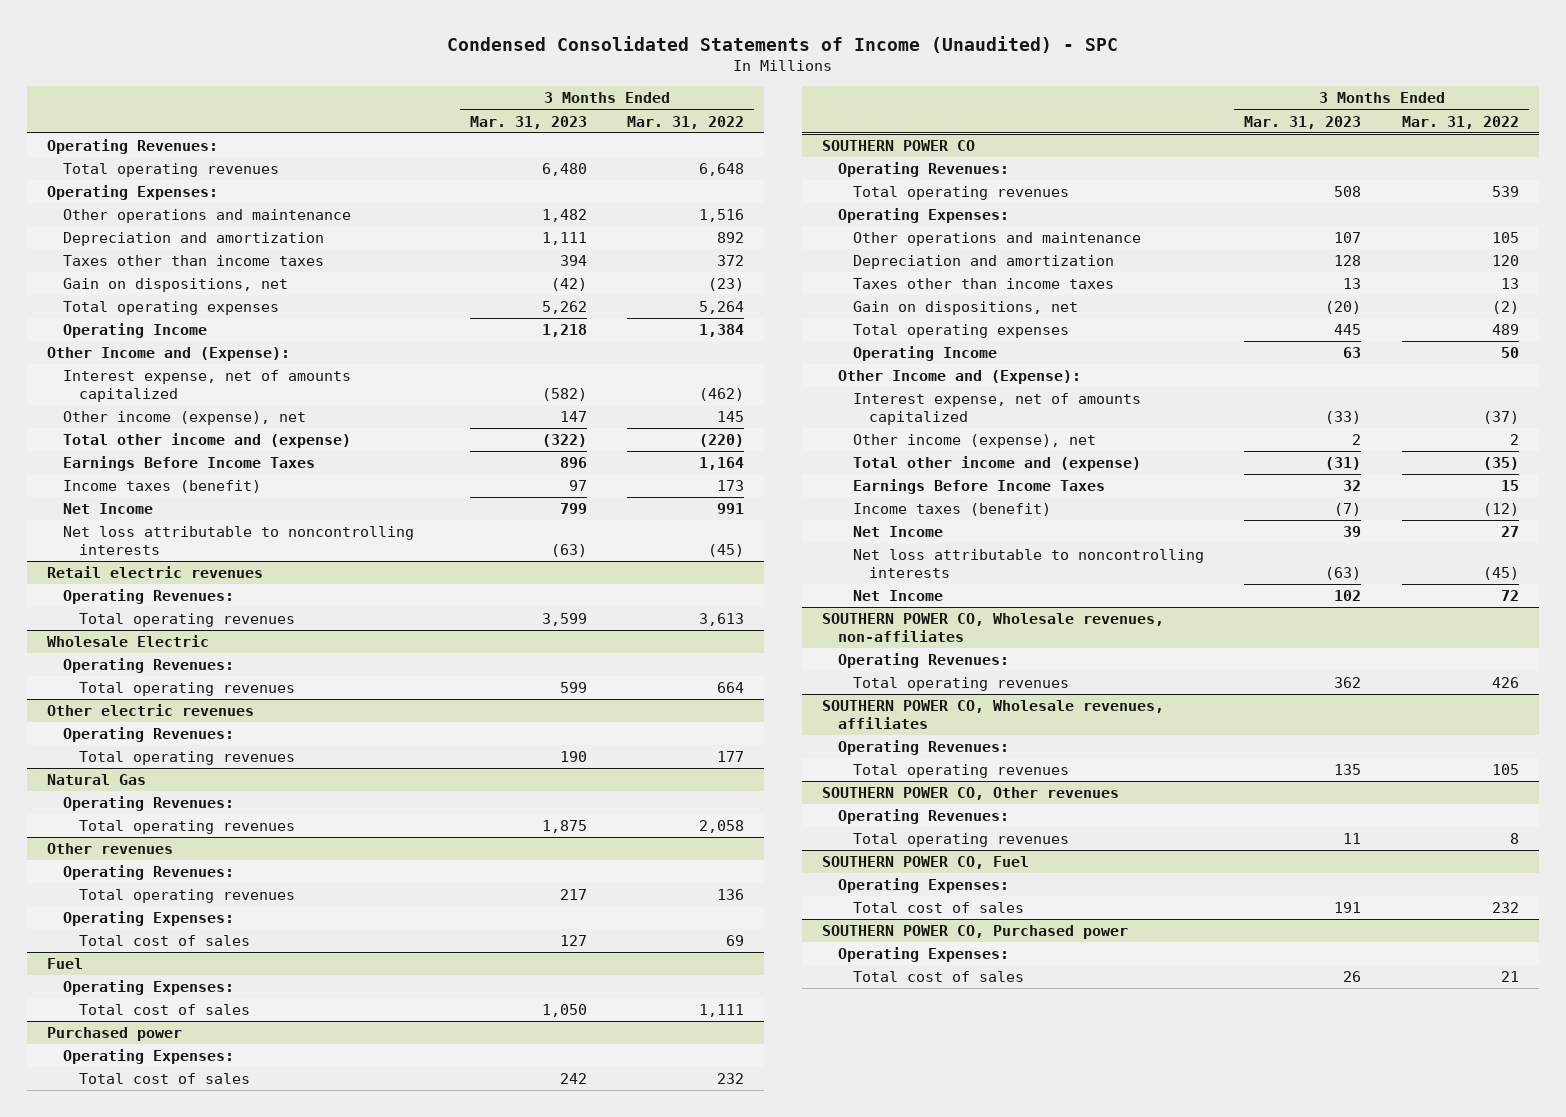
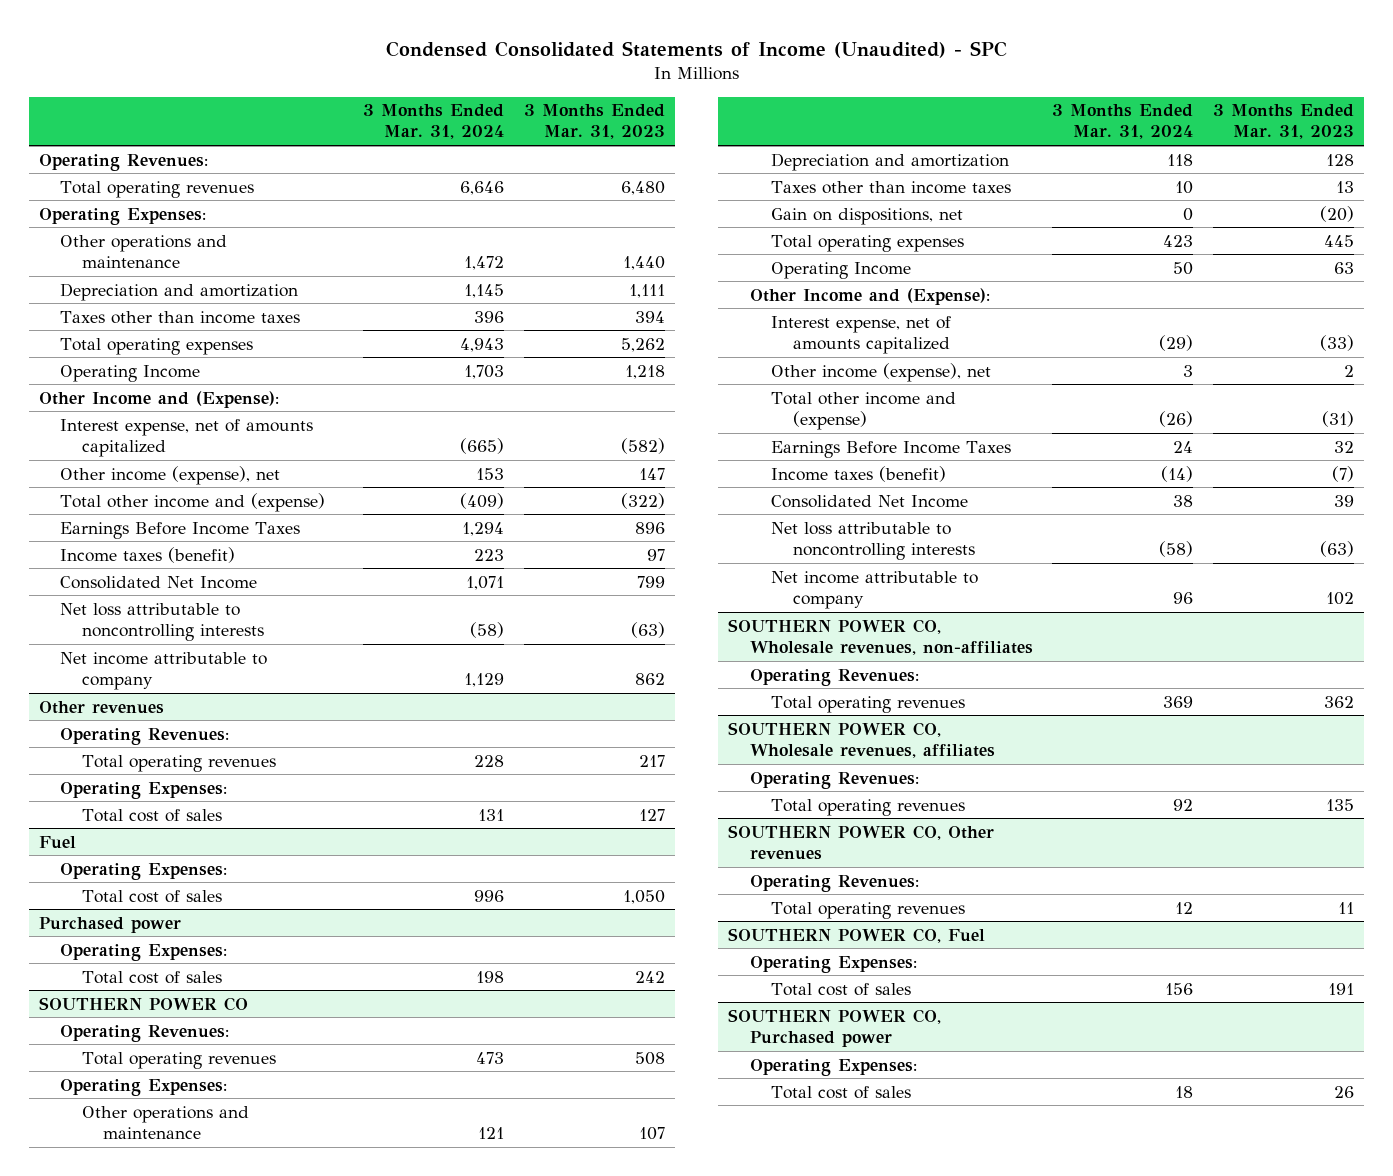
[627,115,745,129] Mar. 31, 2022 -> none
none -> [363,104,505,140] 3 Months Ended Mar. 31, 2024
[541,209,587,223] 1,482 -> [623,255,666,270] 1,440
[62,278,288,293] Gain on dispositions, net -> none
[62,503,153,515] Net Income -> [60,575,258,589] Consolidated Net Income
[47,566,264,579] Retail electric revenues -> none
[62,589,234,605] Operating Revenues: -> none
[78,613,295,628] Total operating revenues -> none
[47,635,210,648] Wholesale Electric -> none
[62,658,234,674] Operating Revenues: -> none
[78,682,295,697] Total operating revenues -> none
[47,704,255,717] Other electric revenues -> none
[62,727,234,743] Operating Revenues: -> none
[78,751,295,766] Total operating revenues -> none
[47,774,147,786] Natural Gas -> none
[62,796,234,812] Operating Revenues: -> none
[78,820,295,835] Total operating revenues -> none
none -> [60,651,268,690] Net income attributable to company
[853,526,944,538] Net Income -> [771,494,969,508] Consolidated Net Income
[853,590,944,602] Net Income -> none
none -> [771,570,979,609] Net income attributable to company

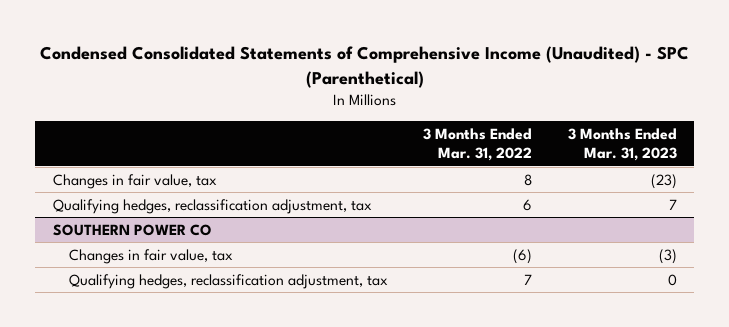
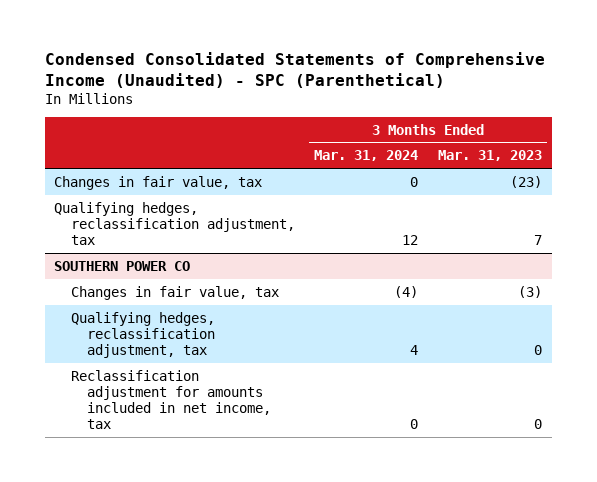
[423,127,533,162] 3 Months Ended Mar. 31, 2022 -> none
none -> [314,150,419,162] Mar. 31, 2024
none -> [70,369,271,430] Reclassification adjustment for amounts included in net income, tax

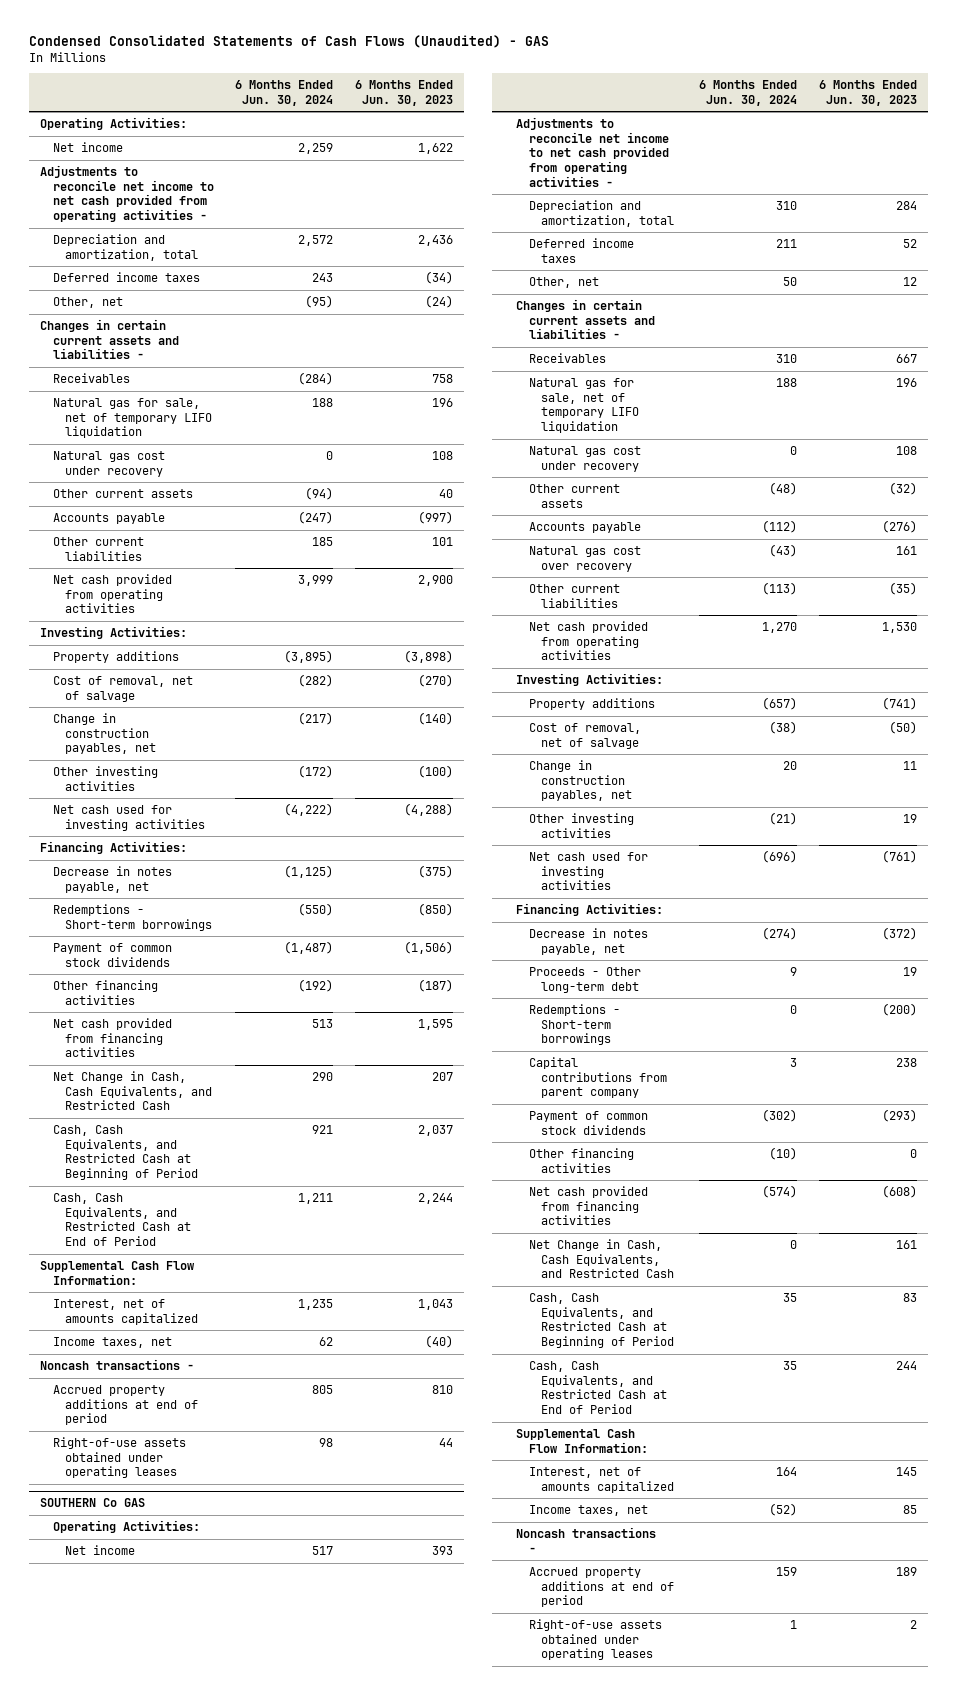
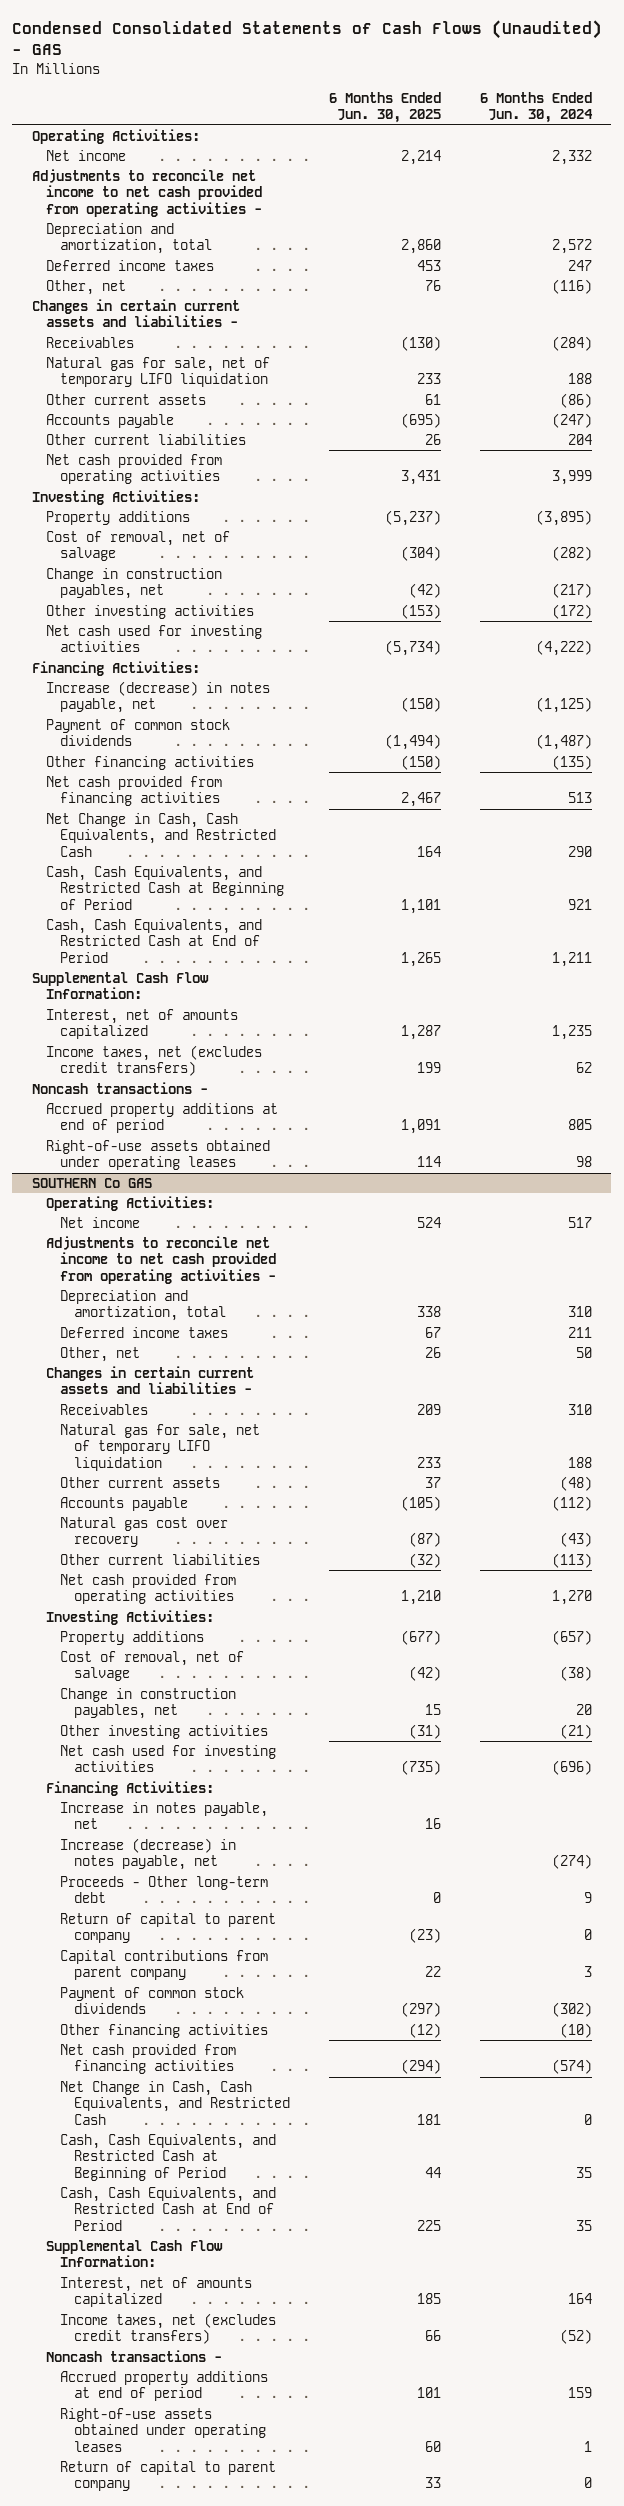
[355,79,454,106] 6 Months Ended Jun. 30, 2023 -> none
none -> [329,91,442,124] 6 Months Ended Jun. 30, 2025
[298,142,334,154] 2,259 -> [552,149,593,165] 2,332
[312,272,334,282] 243 -> [568,259,593,271] 247
[305,294,334,308] (95) -> [552,278,593,294] (116)
[52,450,165,477] Natural gas cost under recovery -> none
[305,486,334,500] (94) -> [560,392,593,408] (86)
[312,536,334,546] 185 -> [568,433,593,445] 204
[52,903,213,931] Redemptions - Short-term borrowings -> none
[52,865,172,893] Decrease in notes payable, net -> [45,680,270,714] Increase (decrease) in notes payable, net
[298,978,334,992] (192) -> [552,754,593,770] (135)
[52,1336,172,1348] Income taxes, net -> [45,1044,262,1077] Income taxes, net (excludes credit transfers)
[528,445,641,472] Natural gas cost under recovery -> none
none -> [60,1801,269,1830] Increase in notes payable, net
[528,927,648,955] Decrease in notes payable, net -> [60,1837,237,1871] Increase (decrease) in notes payable, net
[528,1003,620,1046] Redemptions - Short-term borrowings -> none
none -> [60,1912,277,1944] Return of capital to parent company
[528,1504,648,1516] Income taxes, net -> [60,2312,277,2345] Income taxes, net (excludes credit transfers)
none -> [60,2460,277,2492] Return of capital to parent company

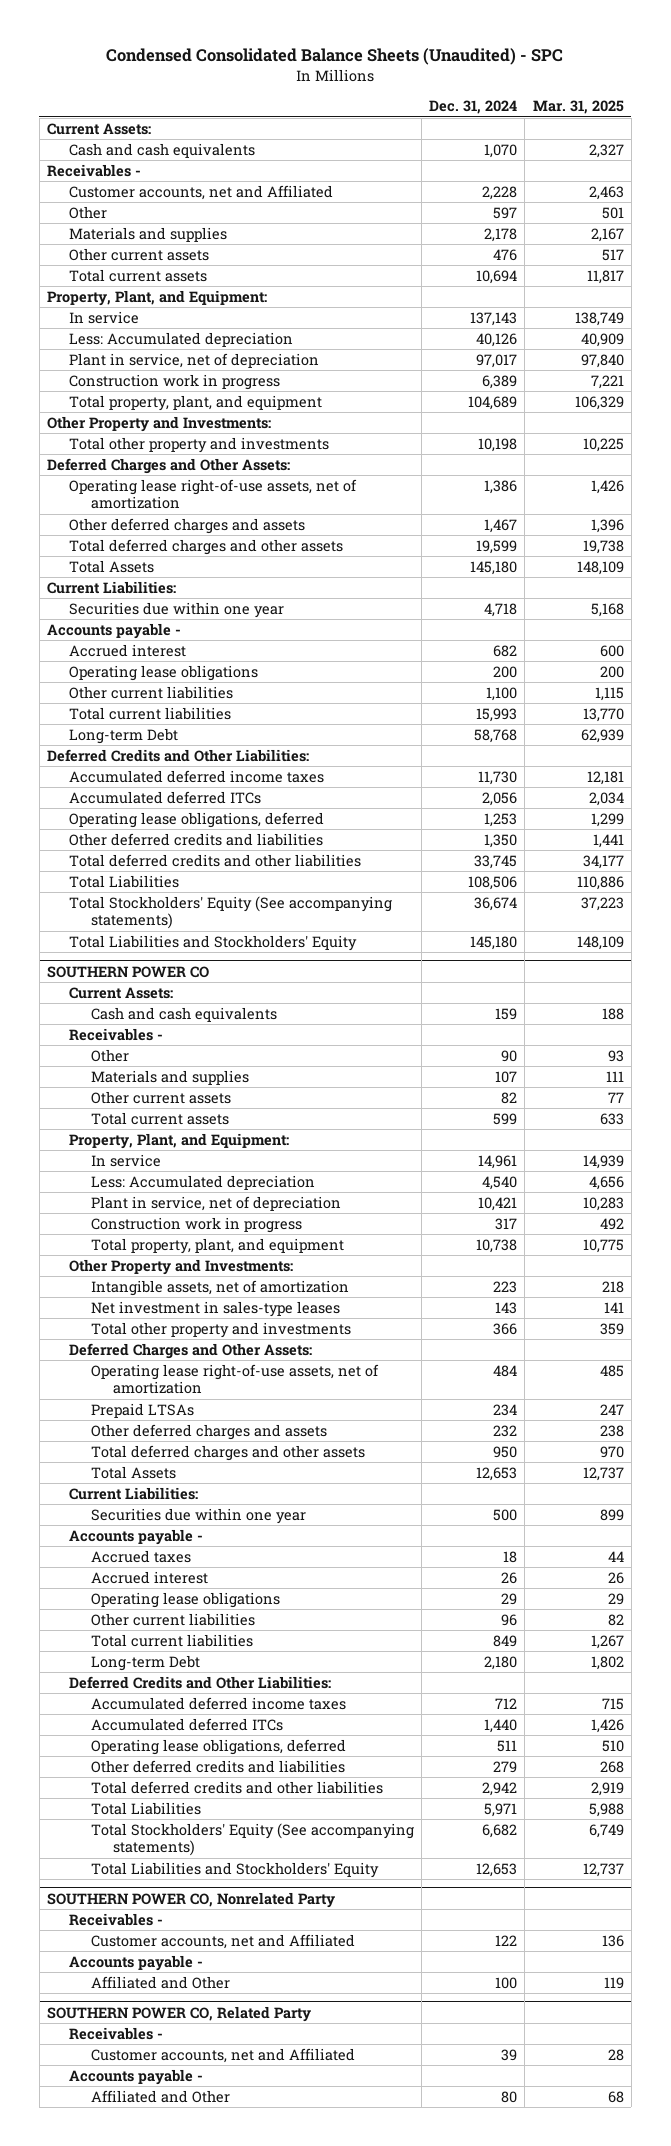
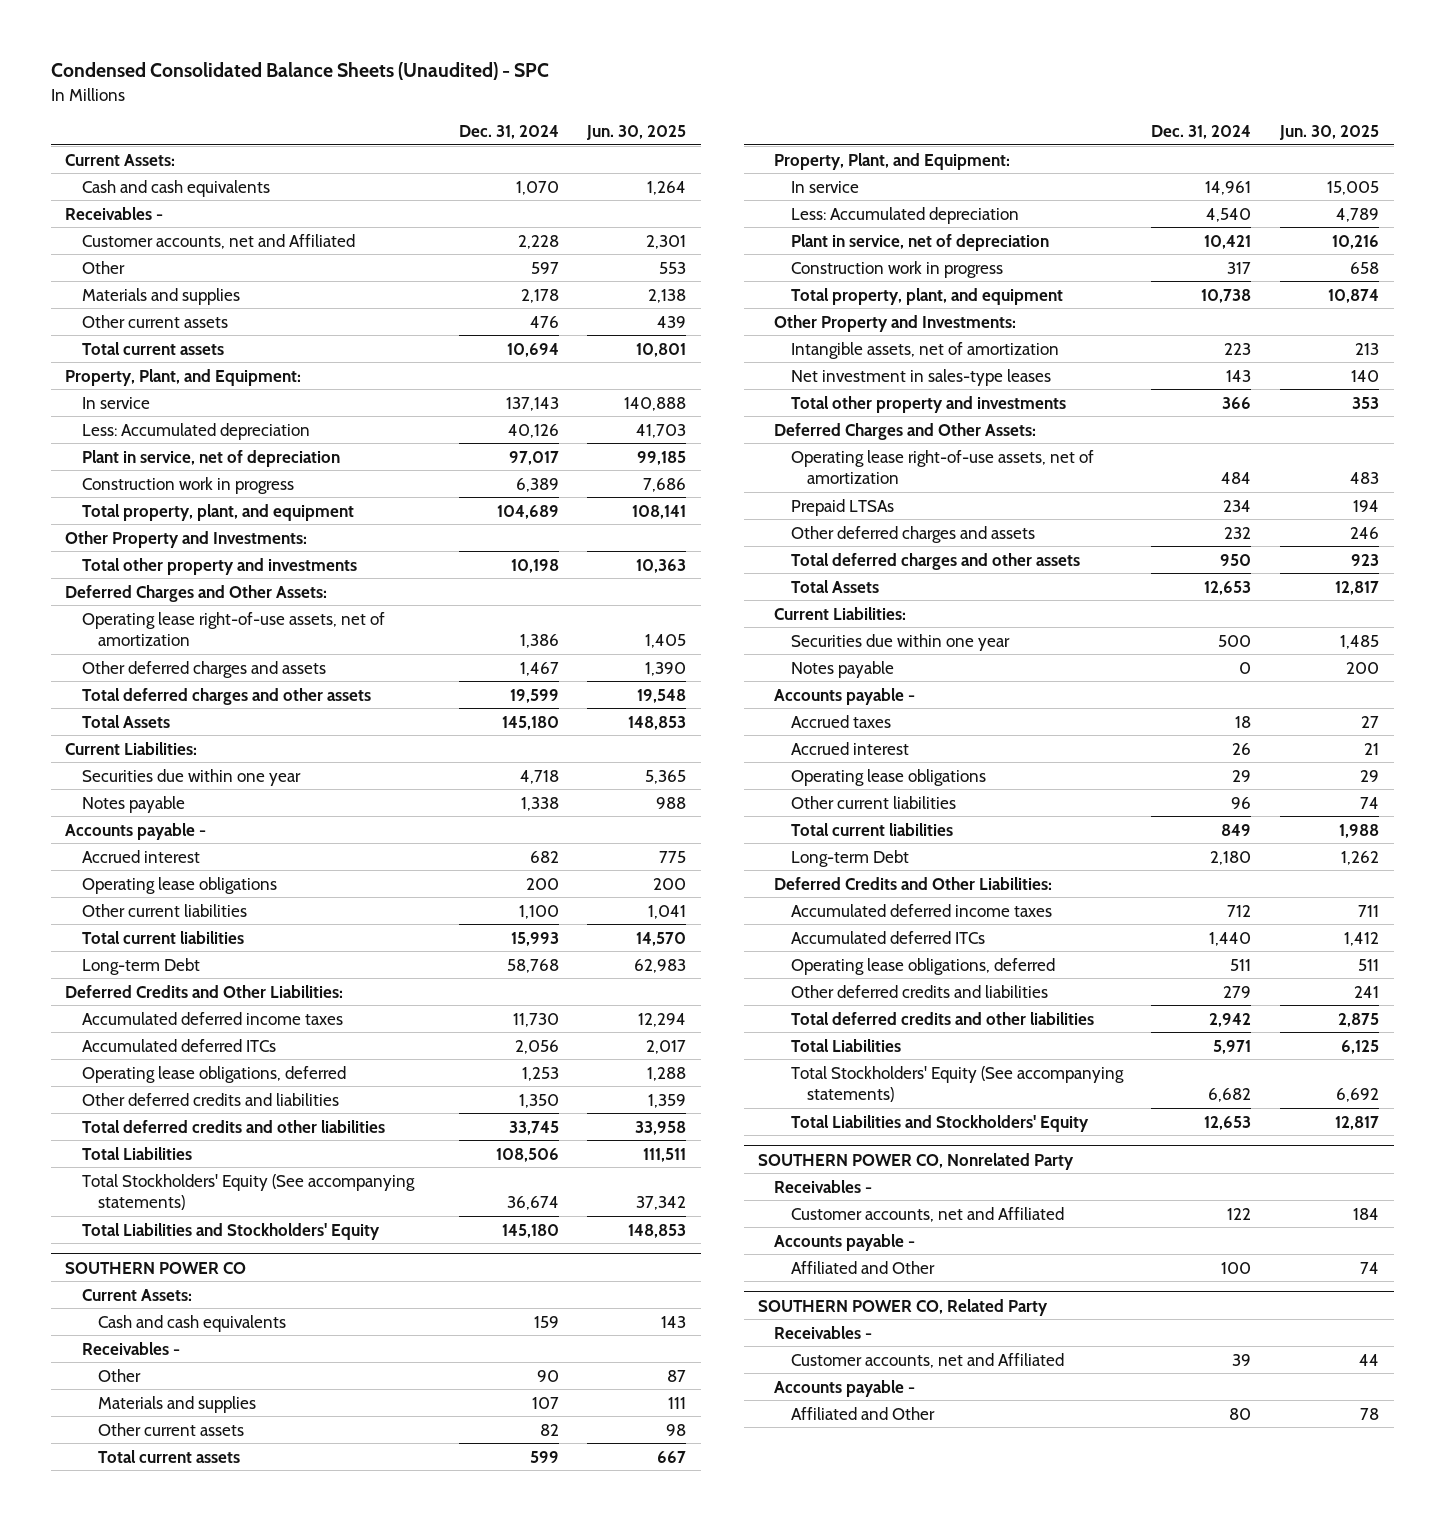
[532,100,624,115] Mar. 31, 2025 -> none
none -> [586,125,687,141] Jun. 30, 2025
none -> [81,795,185,813] Notes payable
none -> [790,660,894,678] Notes payable

